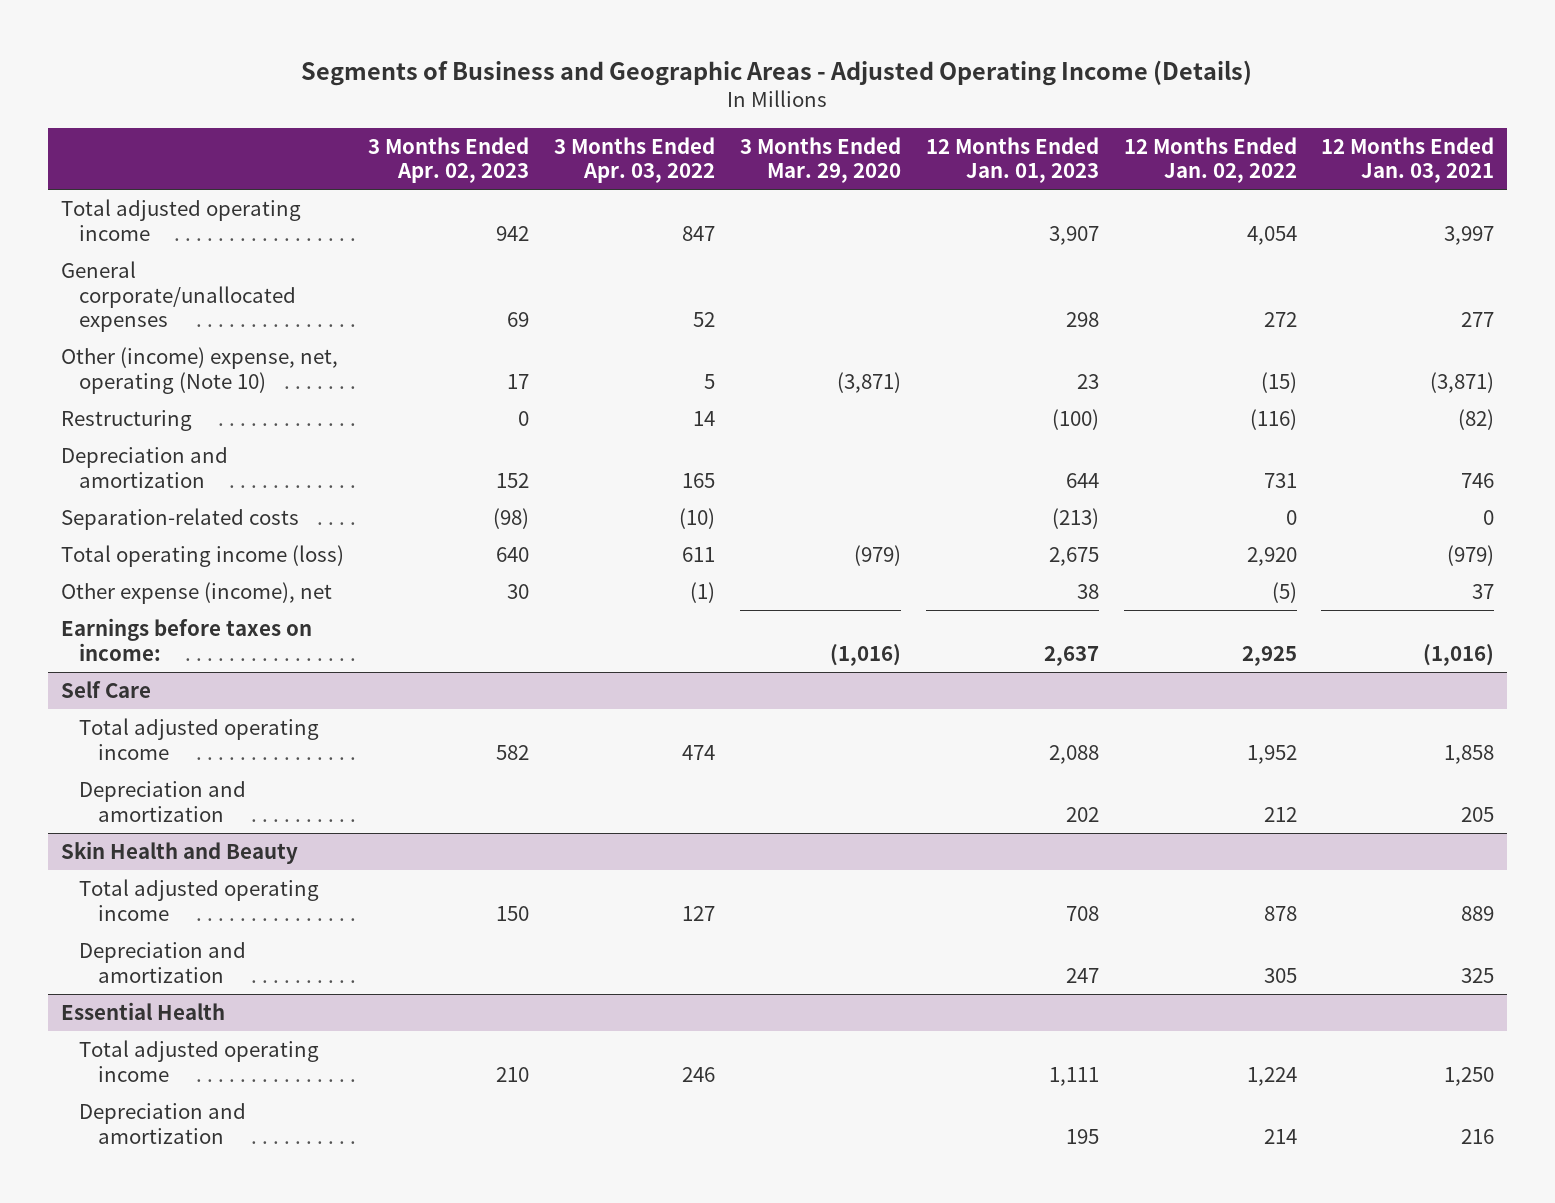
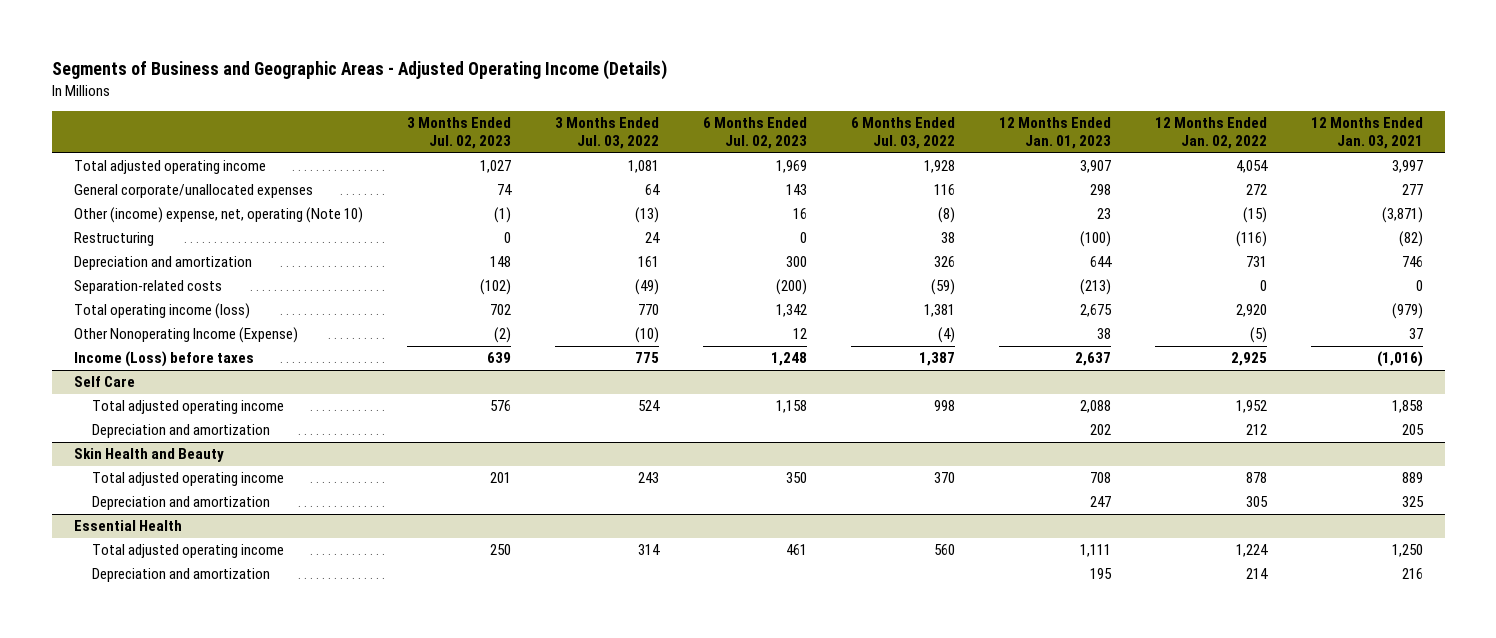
[368,136,530,184] 3 Months Ended Apr. 02, 2023 -> none
[554,136,716,184] 3 Months Ended Apr. 03, 2022 -> none
[739,136,901,184] 3 Months Ended Mar. 29, 2020 -> none
none -> [406,117,511,150] 3 Months Ended Jul. 02, 2023
none -> [554,117,659,150] 3 Months Ended Jul. 03, 2022
none -> [702,117,807,150] 6 Months Ended Jul. 02, 2023
none -> [850,117,955,150] 6 Months Ended Jul. 03, 2022
[60,581,332,604] Other expense (income), net -> [73,327,298,344] Other Nonoperating Income (Expense)
[60,617,312,661] Earnings before taxes on income: -> [73,351,254,368] Income (Loss) before taxes

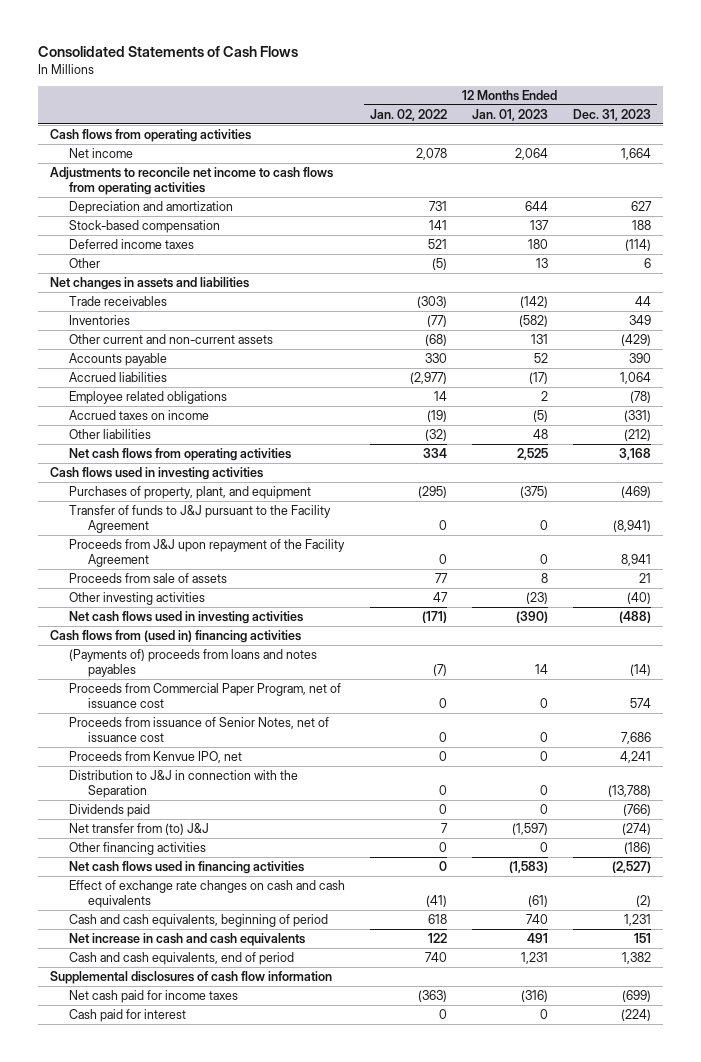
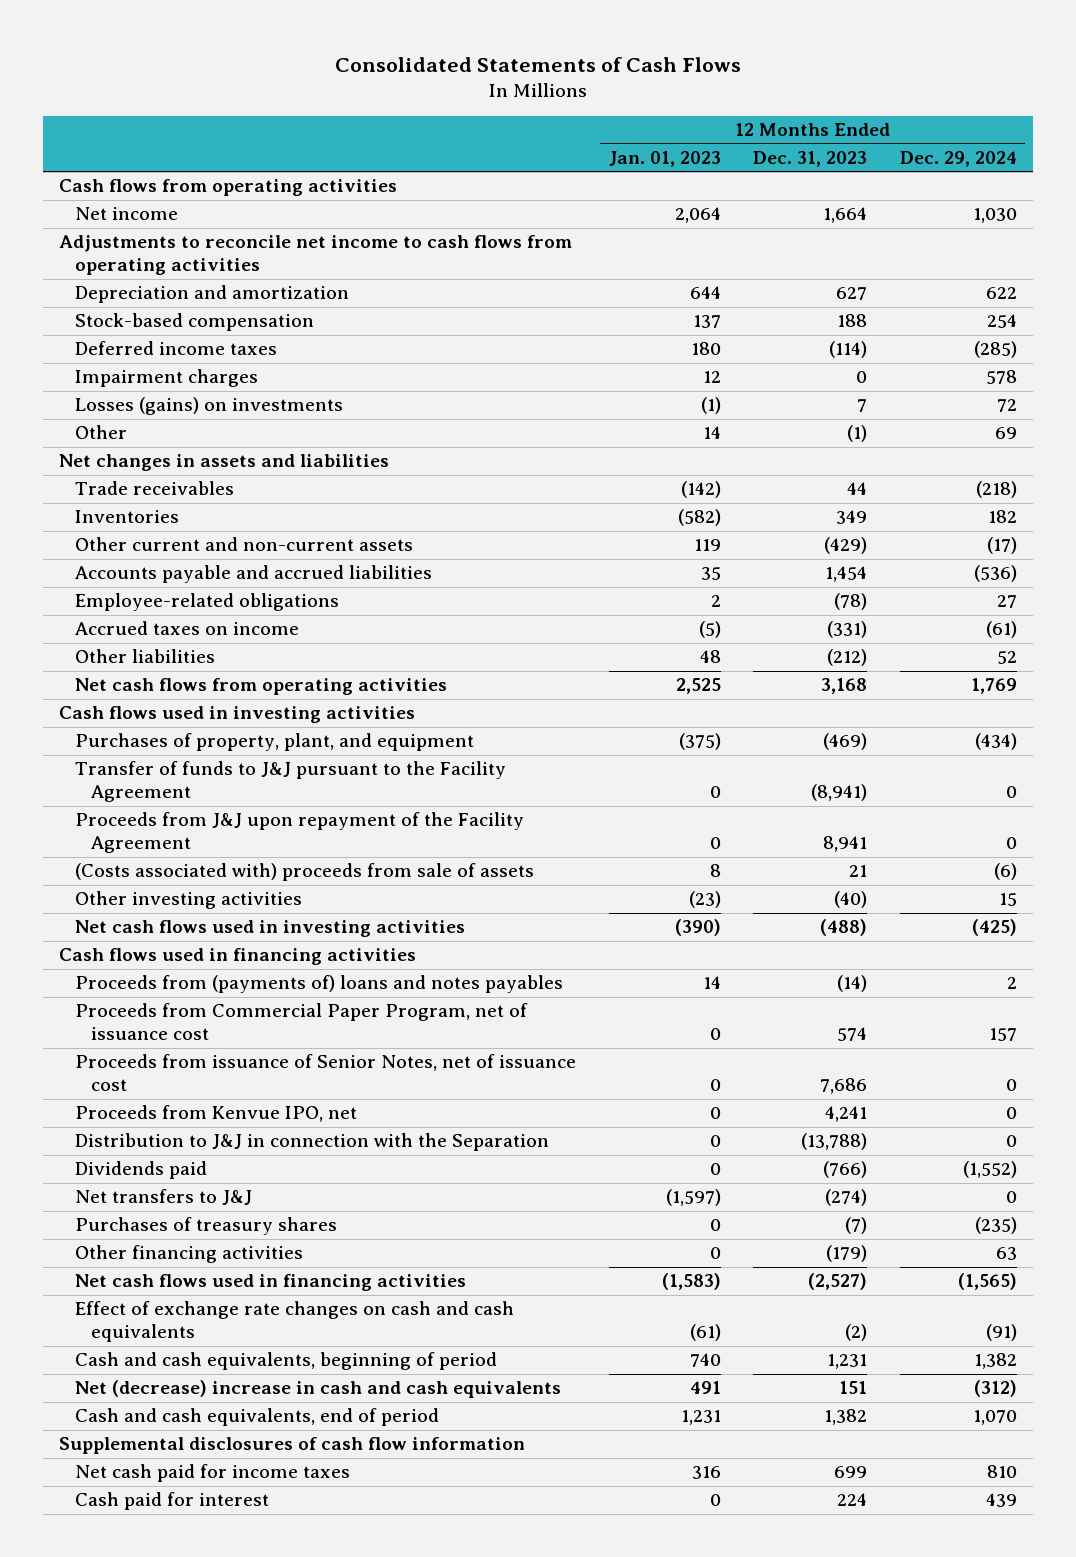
[369,108,447,121] Jan. 02, 2022 -> none
none -> [899,150,1017,167] Dec. 29, 2024
none -> [75,369,259,388] Impairment charges
none -> [75,397,344,416] Losses (gains) on investments
[535,257,548,268] 13 -> [702,426,721,440] 14
[643,257,651,268] 6 -> [847,425,868,443] (1)
[68,352,167,366] Accounts payable -> none
[68,371,167,382] Accrued liabilities -> none
[530,333,548,344] 131 -> [693,539,721,552] 119
none -> [75,565,433,584] Accounts payable and accrued liabilities
[68,390,227,404] Employee related obligations -> [75,593,340,612] Employee-related obligations
[68,572,227,583] Proceeds from sale of assets -> [75,863,535,882] (Costs associated with) proceeds from sale of assets
[49,629,301,643] Cash flows from (used in) financing activities -> [58,948,416,966] Cash flows used in financing activities
[68,648,317,677] (Payments of) proceeds from loans and notes payables -> [75,975,564,994] Proceeds from (payments of) loans and notes payables
[68,822,209,835] Net transfer from (to) J&J -> [75,1189,253,1206] Net transfers to J&J
none -> [75,1217,338,1236] Purchases of treasury shares
[623,841,651,854] (186) -> [826,1245,868,1263] (179)
[68,932,305,946] Net increase in cash and cash equivalents -> [75,1380,562,1399] Net (decrease) increase in cash and cash equivalents
[520,989,548,1002] (316) -> [691,1466,721,1480] 316
[621,989,651,1002] (699) -> [834,1466,868,1479] 699
[620,1008,651,1021] (224) -> [837,1493,868,1507] 224

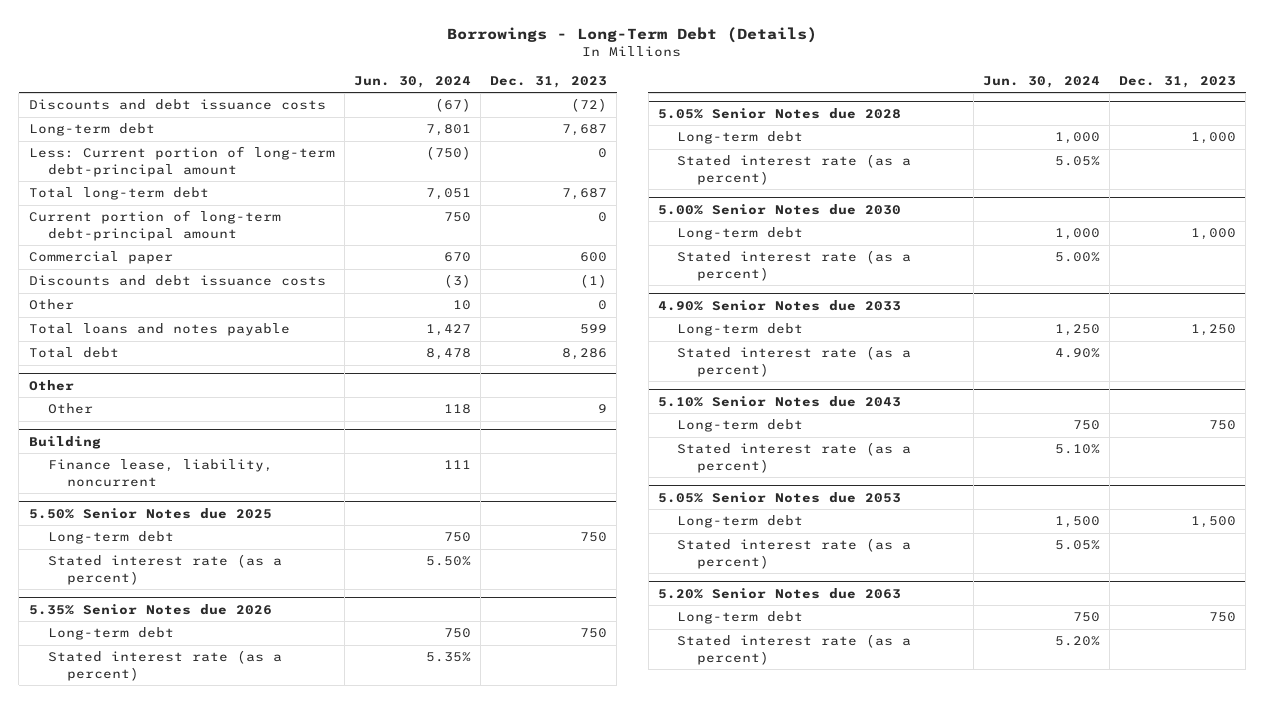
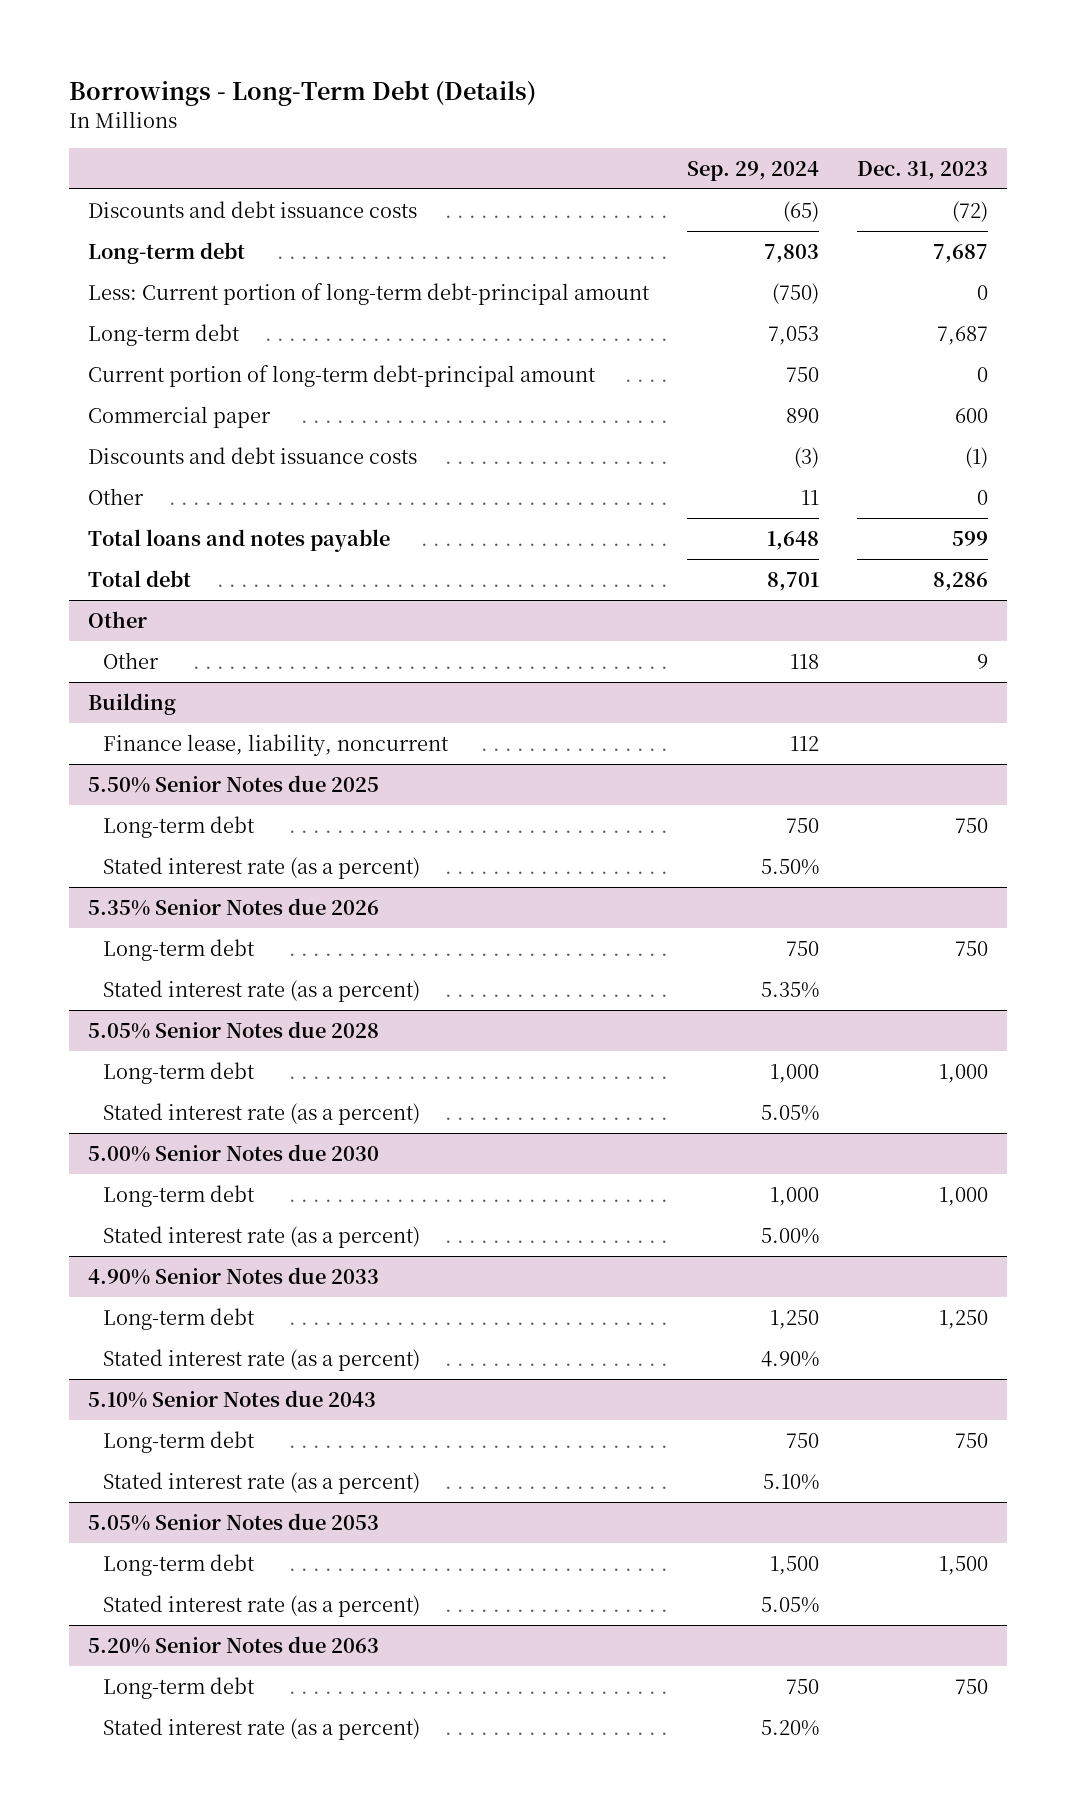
[353,75,471,88] Jun. 30, 2024 -> none
none -> [686,160,819,181] Sep. 29, 2024
[28,187,209,201] Total long-term debt -> [87,323,240,346] Long-term debt

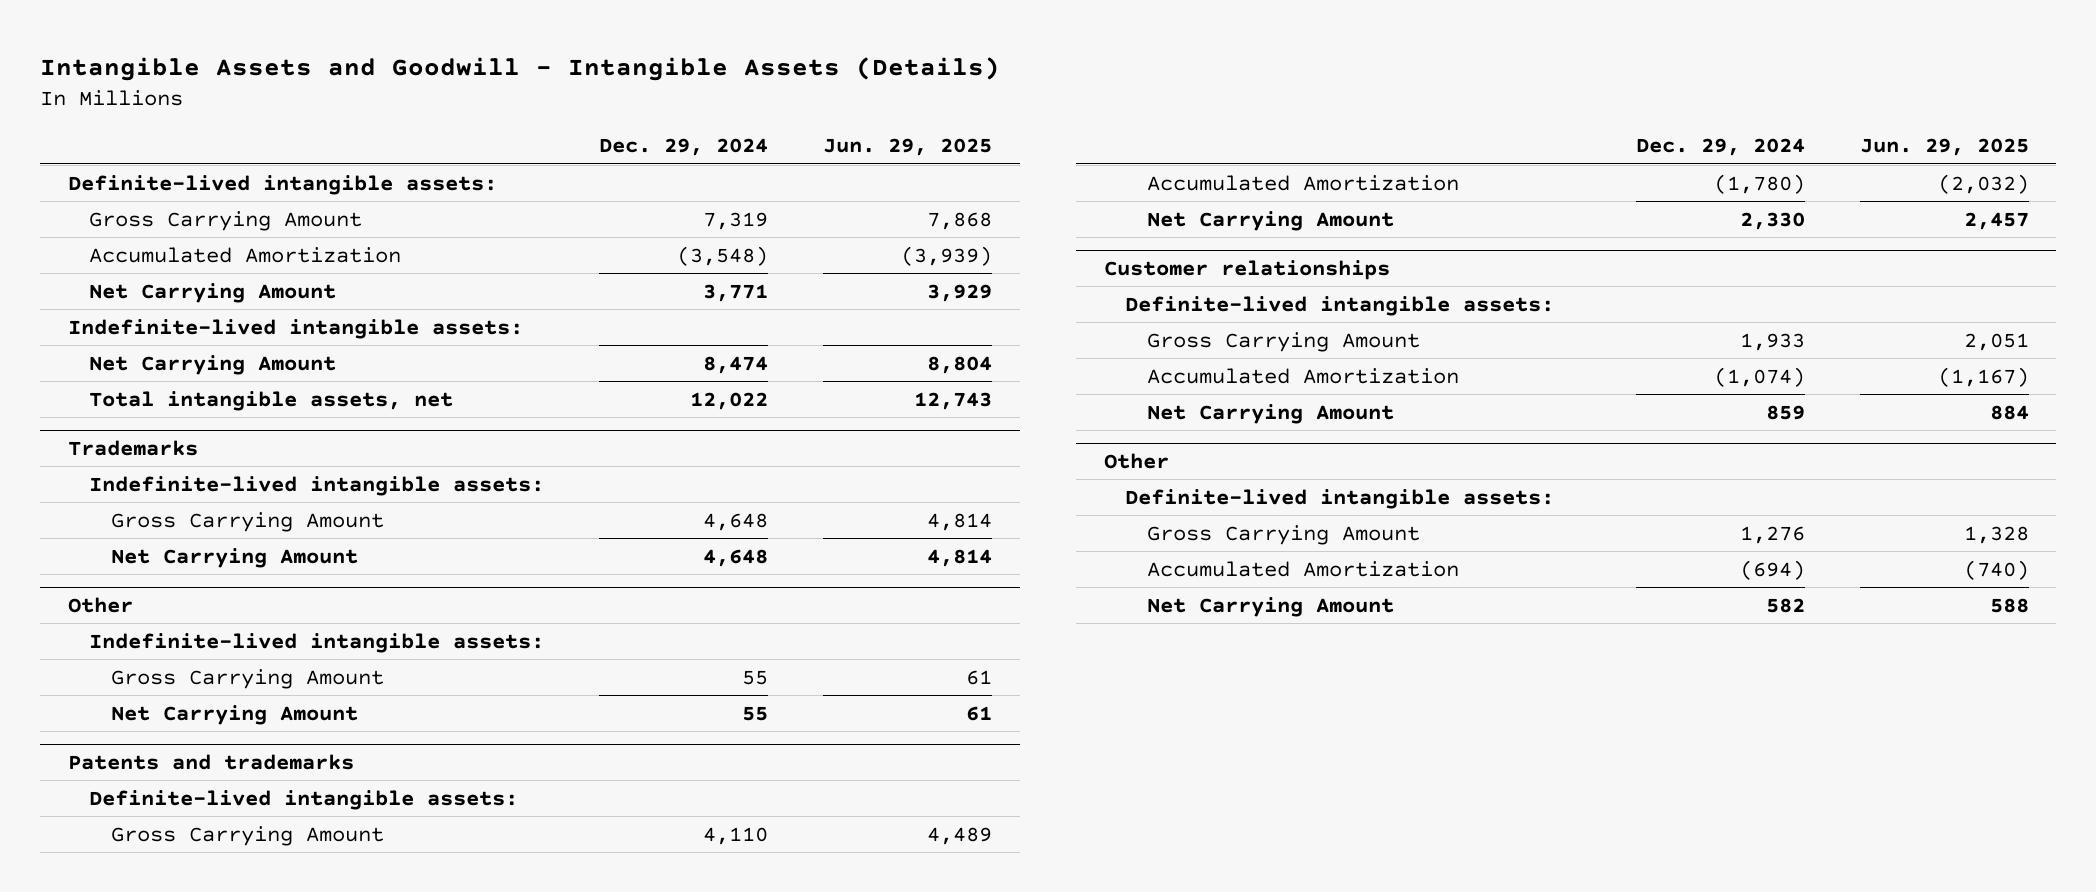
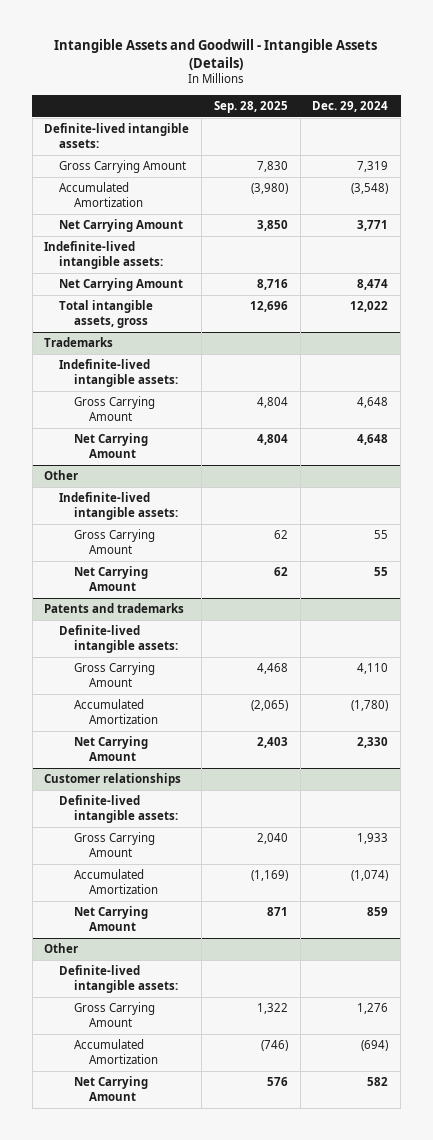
[823,138,993,157] Jun. 29, 2025 -> none
none -> [213,100,288,113] Sep. 28, 2025
[89,390,454,411] Total intangible assets, net -> [59,300,154,328] Total intangible assets, gross

